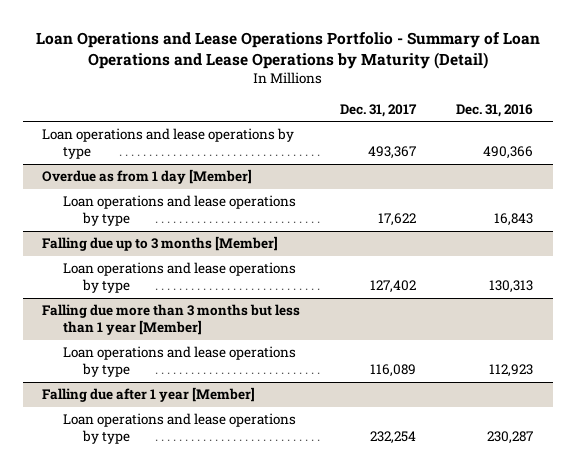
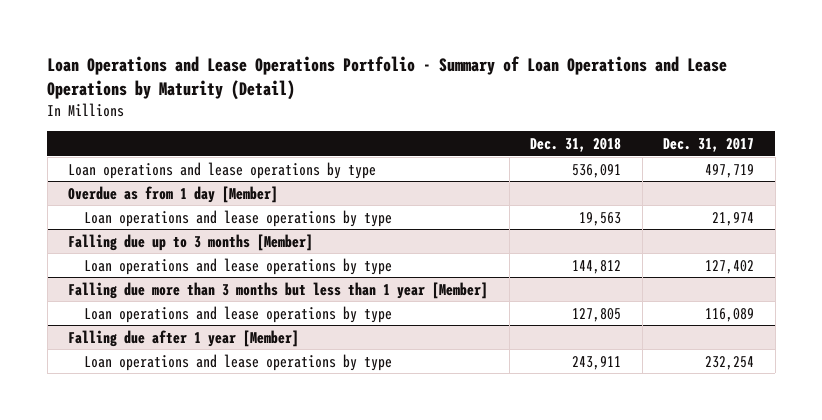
[455,103,533,117] Dec. 31, 2016 -> none
none -> [530,137,622,152] Dec. 31, 2018
[368,146,417,160] 493,367 -> [705,163,755,178] 497,719
[378,213,417,227] 17,622 -> [712,211,755,226] 21,974

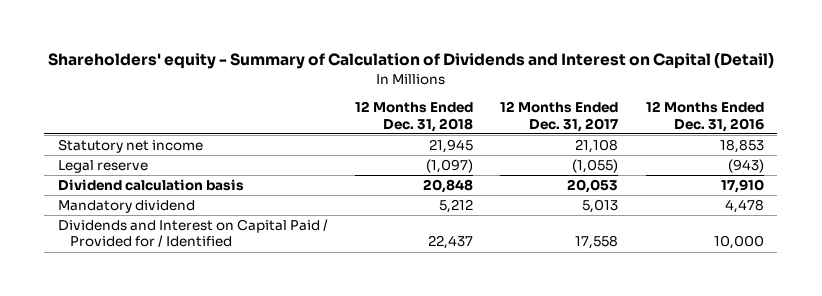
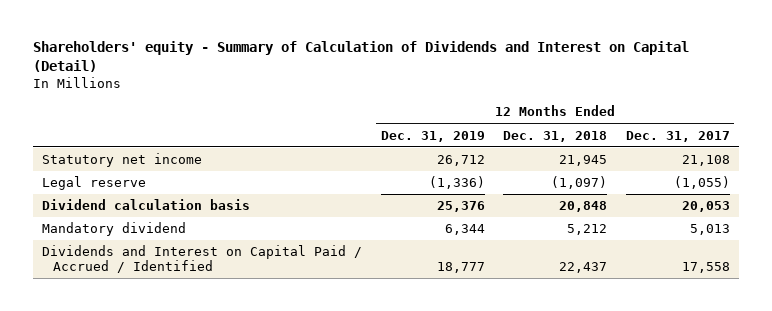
[645,101,764,132] 12 Months Ended Dec. 31, 2016 -> none
none -> [380,130,485,142] Dec. 31, 2019
[57,219,328,248] Dividends and Interest on Capital Paid / Provided for / Identified -> [42,245,363,274] Dividends and Interest on Capital Paid / Accrued / Identified

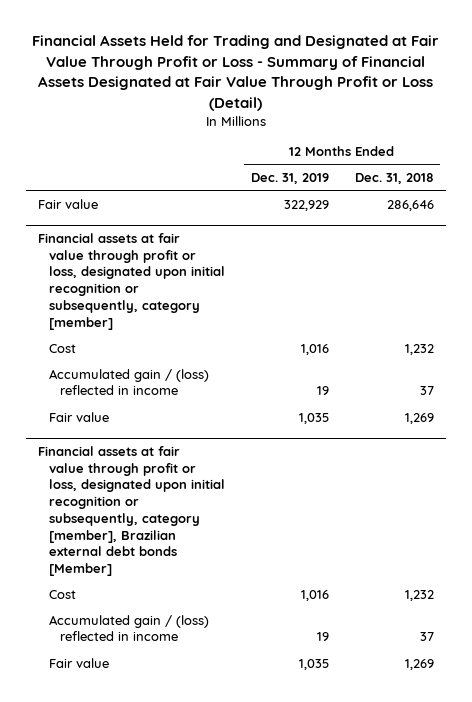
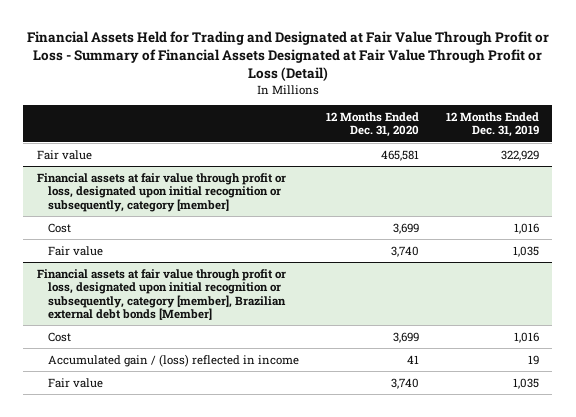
[354,173,434,185] Dec. 31, 2018 -> none
none -> [325,111,419,138] 12 Months Ended Dec. 31, 2020
[49,368,210,396] Accumulated gain / (loss) reflected in income -> none

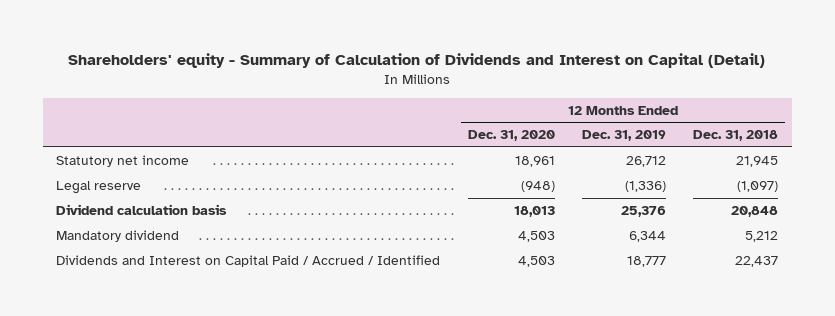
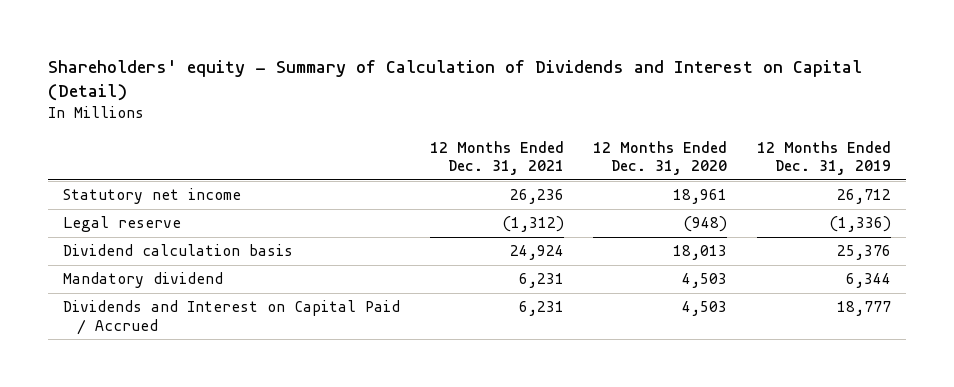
[693,130,779,142] Dec. 31, 2018 -> none
none -> [429,140,564,176] 12 Months Ended Dec. 31, 2021
[56,255,441,268] Dividends and Interest on Capital Paid / Accrued / Identified -> [63,300,401,335] Dividends and Interest on Capital Paid / Accrued

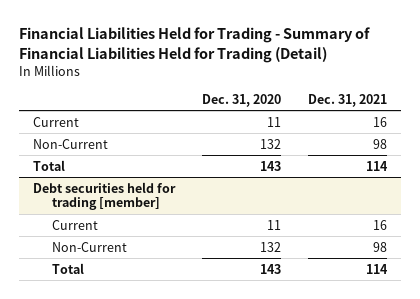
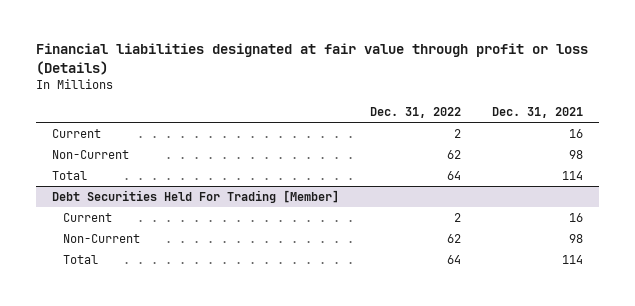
[19,27,371,63] Financial Liabilities Held for Trading - Summary of Financial Liabilities Held for Trading (Detail) -> [36,43,589,75] Financial liabilities designated at fair value through profit or loss (Details)
[201,94,281,108] Dec. 31, 2020 -> none
none -> [370,106,462,118] Dec. 31, 2022
[32,181,176,211] Debt securities held for trading [member] -> [51,190,339,204] Debt Securities Held For Trading [Member]

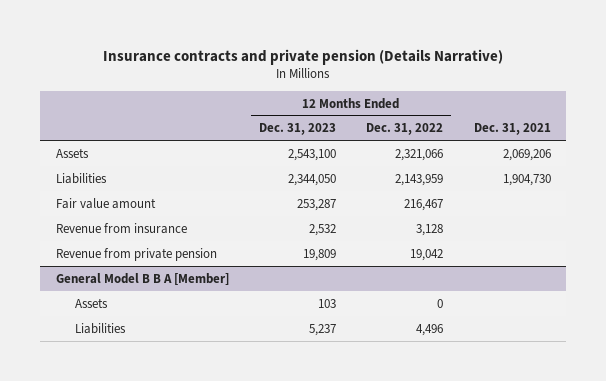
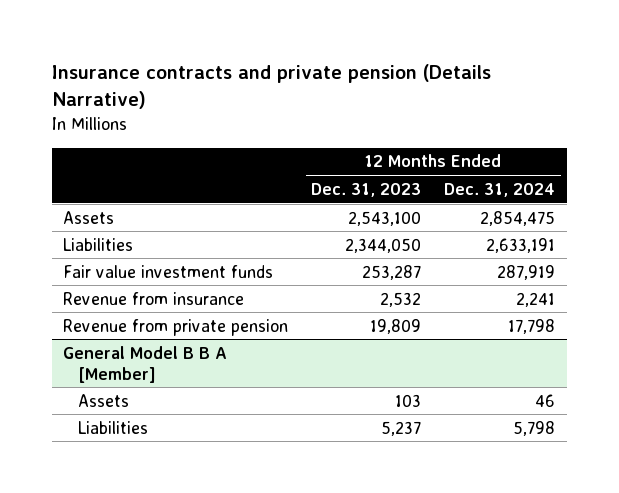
[366,123,444,136] Dec. 31, 2022 -> none
[473,123,551,136] Dec. 31, 2021 -> none
none -> [444,182,556,197] Dec. 31, 2024
[55,197,156,209] Fair value amount -> [63,264,274,278] Fair value investment funds

